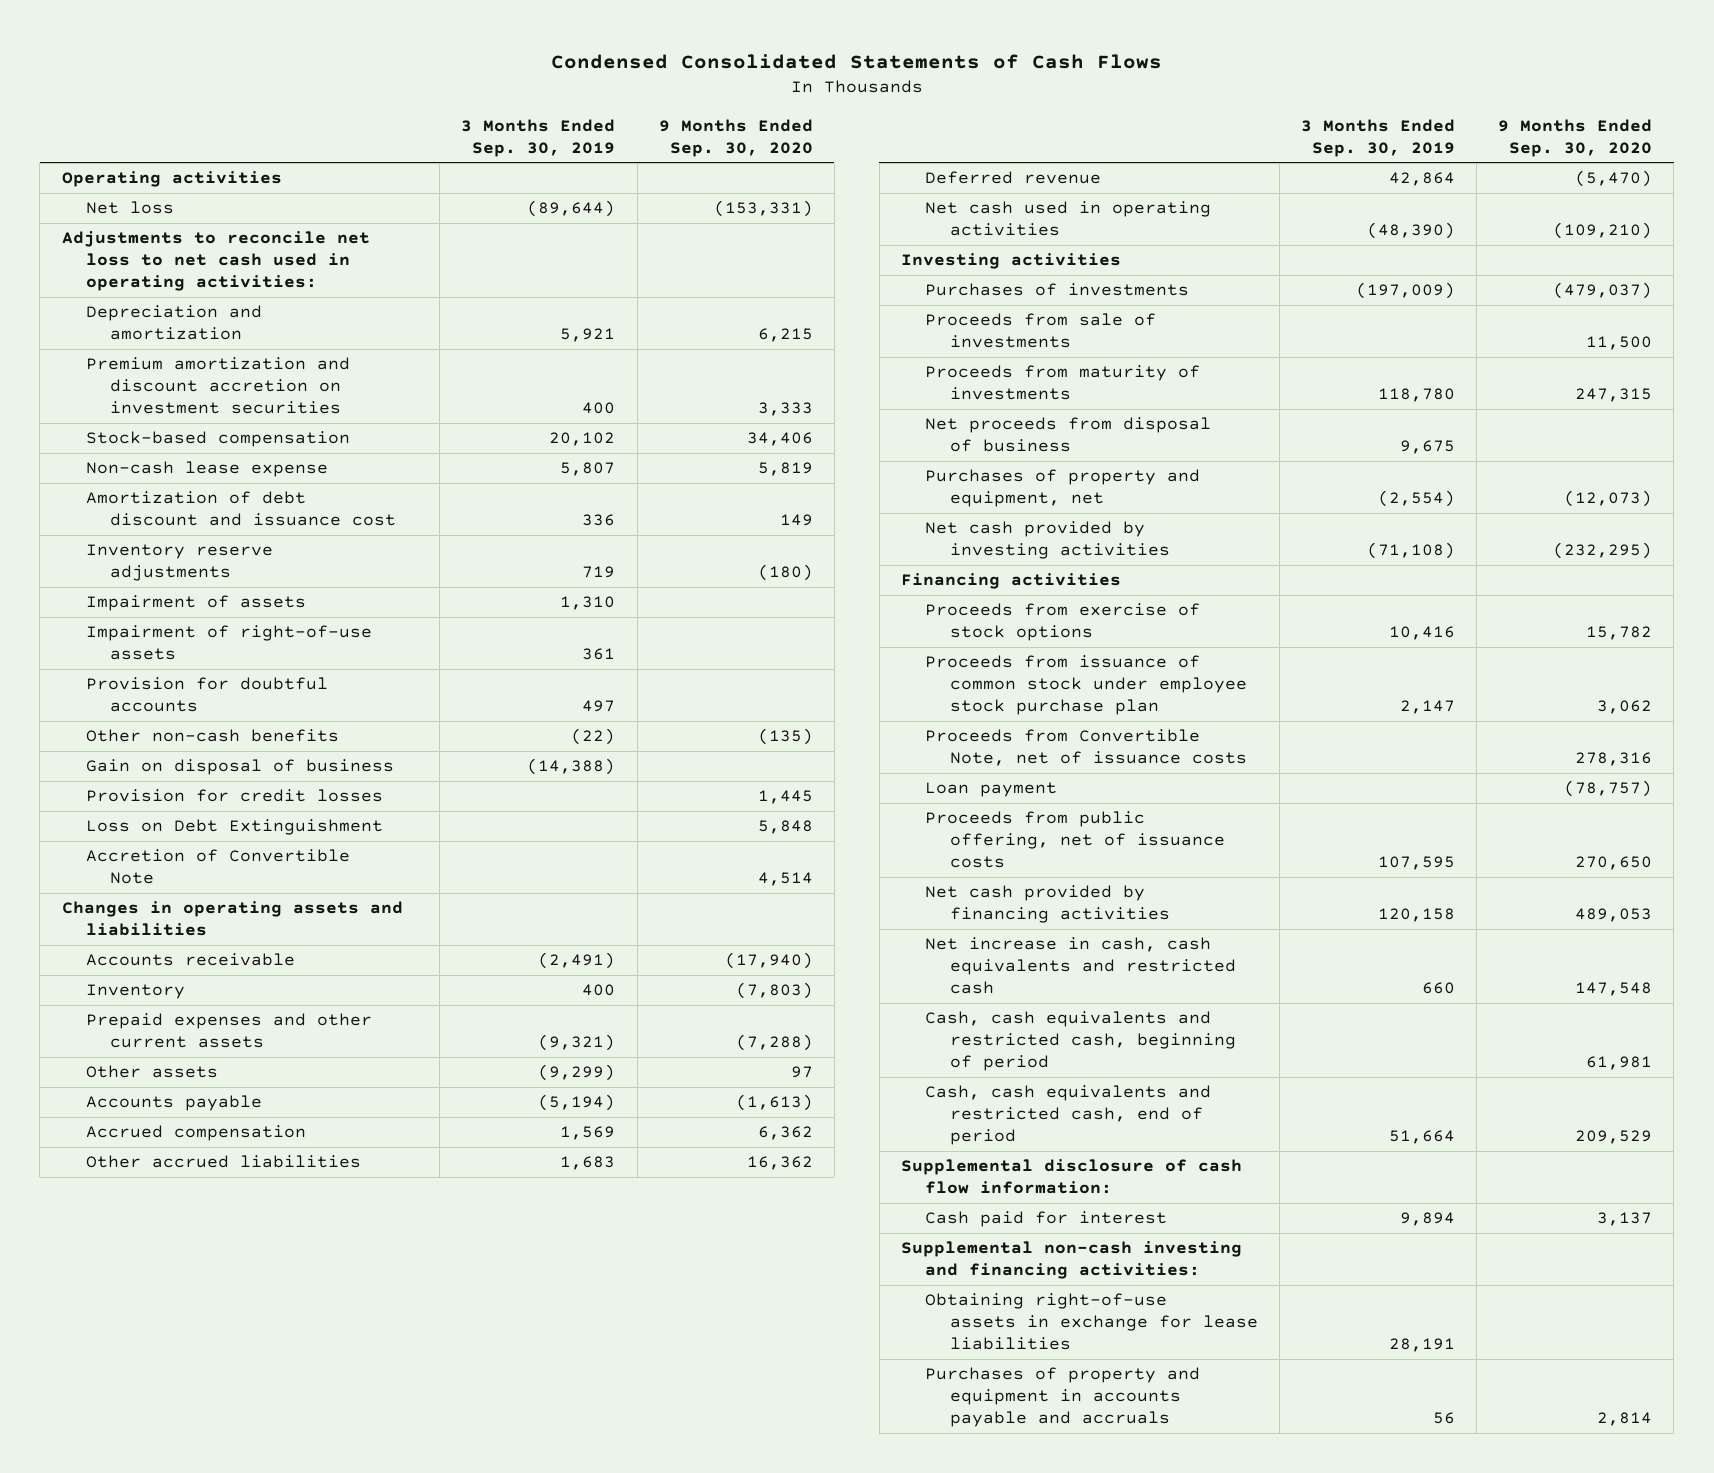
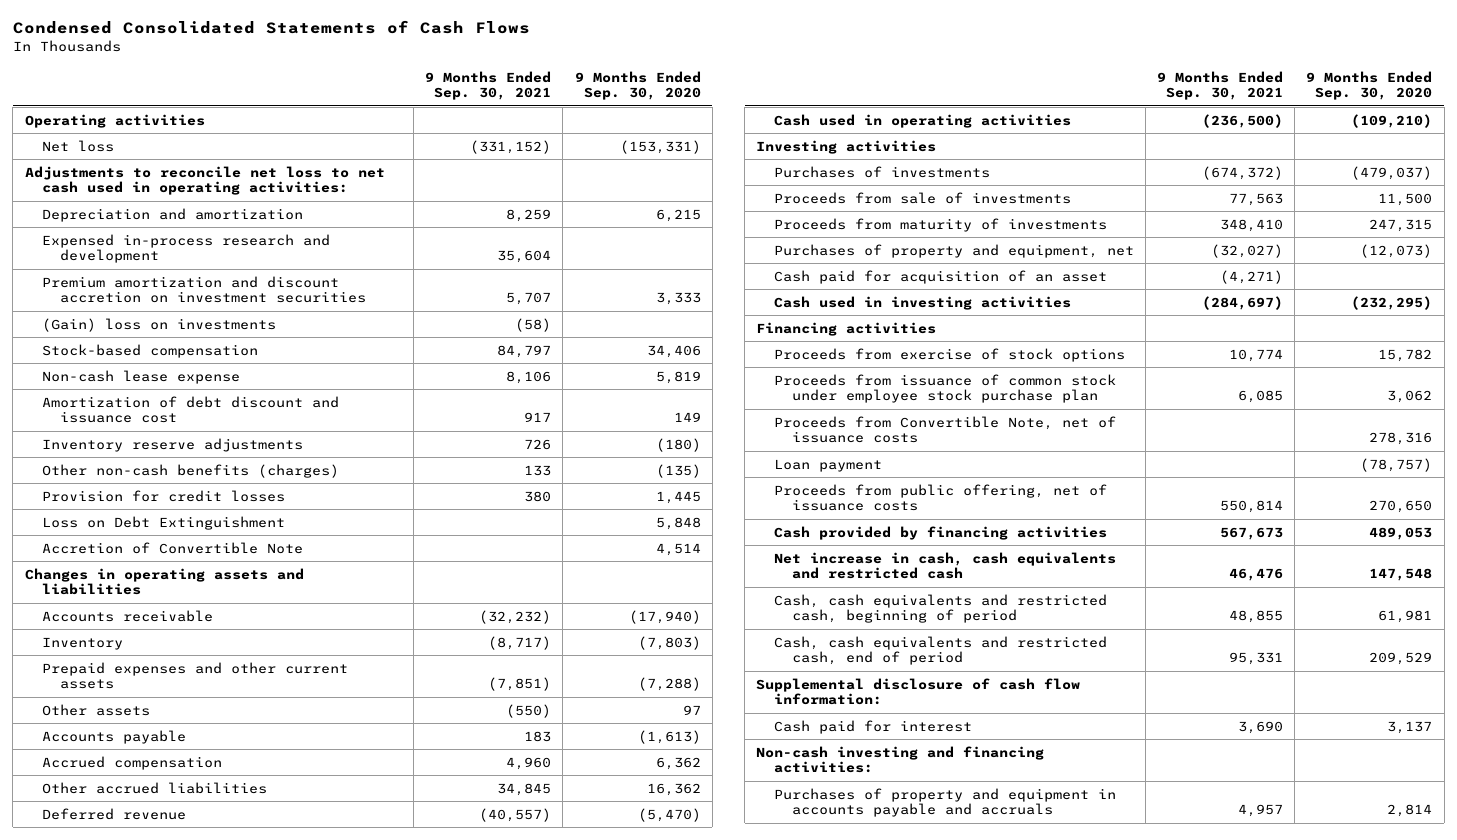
[461,118,616,157] 3 Months Ended Sep. 30, 2019 -> none
none -> [425,70,552,101] 9 Months Ended Sep. 30, 2021
none -> [42,233,331,264] Expensed in-process research and development
none -> [42,317,277,332] (Gain) loss on investments
[85,595,306,612] Impairment of assets -> none
[85,625,372,661] Impairment of right-of-use assets -> none
[85,677,328,713] Provision for doubtful accounts -> none
[85,759,394,776] Gain on disposal of business -> none
[85,729,339,743] Other non-cash benefits -> [42,463,340,478] Other non-cash benefits (charges)
[925,201,1212,237] Net cash used in operating activities -> [774,113,1072,128] Cash used in operating activities
[925,417,1212,453] Net proceeds from disposal of business -> none
none -> [774,269,1108,284] Cash paid for acquisition of an asset
[925,521,1170,560] Net cash provided by investing activities -> [774,295,1072,310] Cash used in investing activities
[925,885,1170,924] Net cash provided by financing activities -> [774,525,1108,540] Cash provided by financing activities
[925,1293,1258,1350] Obtaining right-of-use assets in exchange for lease liabilities -> none
[901,1241,1243,1280] Supplemental non-cash investing and financing activities: -> [756,745,1045,774] Non-cash investing and financing activities:

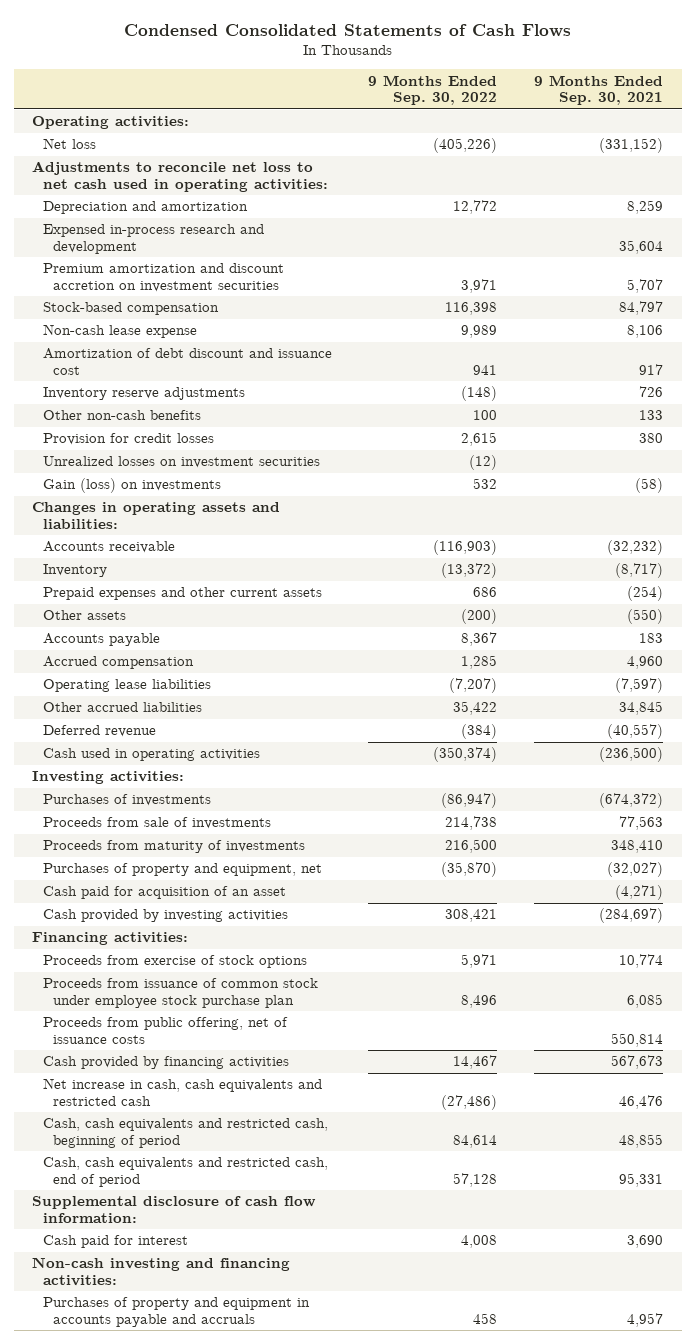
[574,70,701,101] 9 Months Ended Sep. 30, 2020 -> none
none -> [368,74,498,106] 9 Months Ended Sep. 30, 2022
[24,113,205,128] Operating activities -> [31,116,189,130] Operating activities:
[42,317,277,332] (Gain) loss on investments -> none
[42,463,340,478] Other non-cash benefits (charges) -> [42,410,201,421] Other non-cash benefits
[42,515,286,530] Loss on Debt Extinguishment -> none
[42,541,304,554] Accretion of Convertible Note -> none
none -> [42,456,320,469] Unrealized losses on investment securities
none -> [42,478,221,494] Gain (loss) on investments
[24,567,304,596] Changes in operating assets and liabilities -> [31,502,280,529] Changes in operating assets and liabilities:
[488,677,552,692] (7,851) -> [627,586,664,602] (254)
none -> [42,679,211,693] Operating lease liabilities
[756,139,937,154] Investing activities -> [31,771,184,785] Investing activities:
[774,295,1072,310] Cash used in investing activities -> [42,909,288,923] Cash provided by investing activities
[756,321,937,336] Financing activities -> [31,932,188,946] Financing activities:
[774,415,1117,444] Proceeds from Convertible Note, net of issuance costs -> none
[774,458,883,472] Loan payment -> none

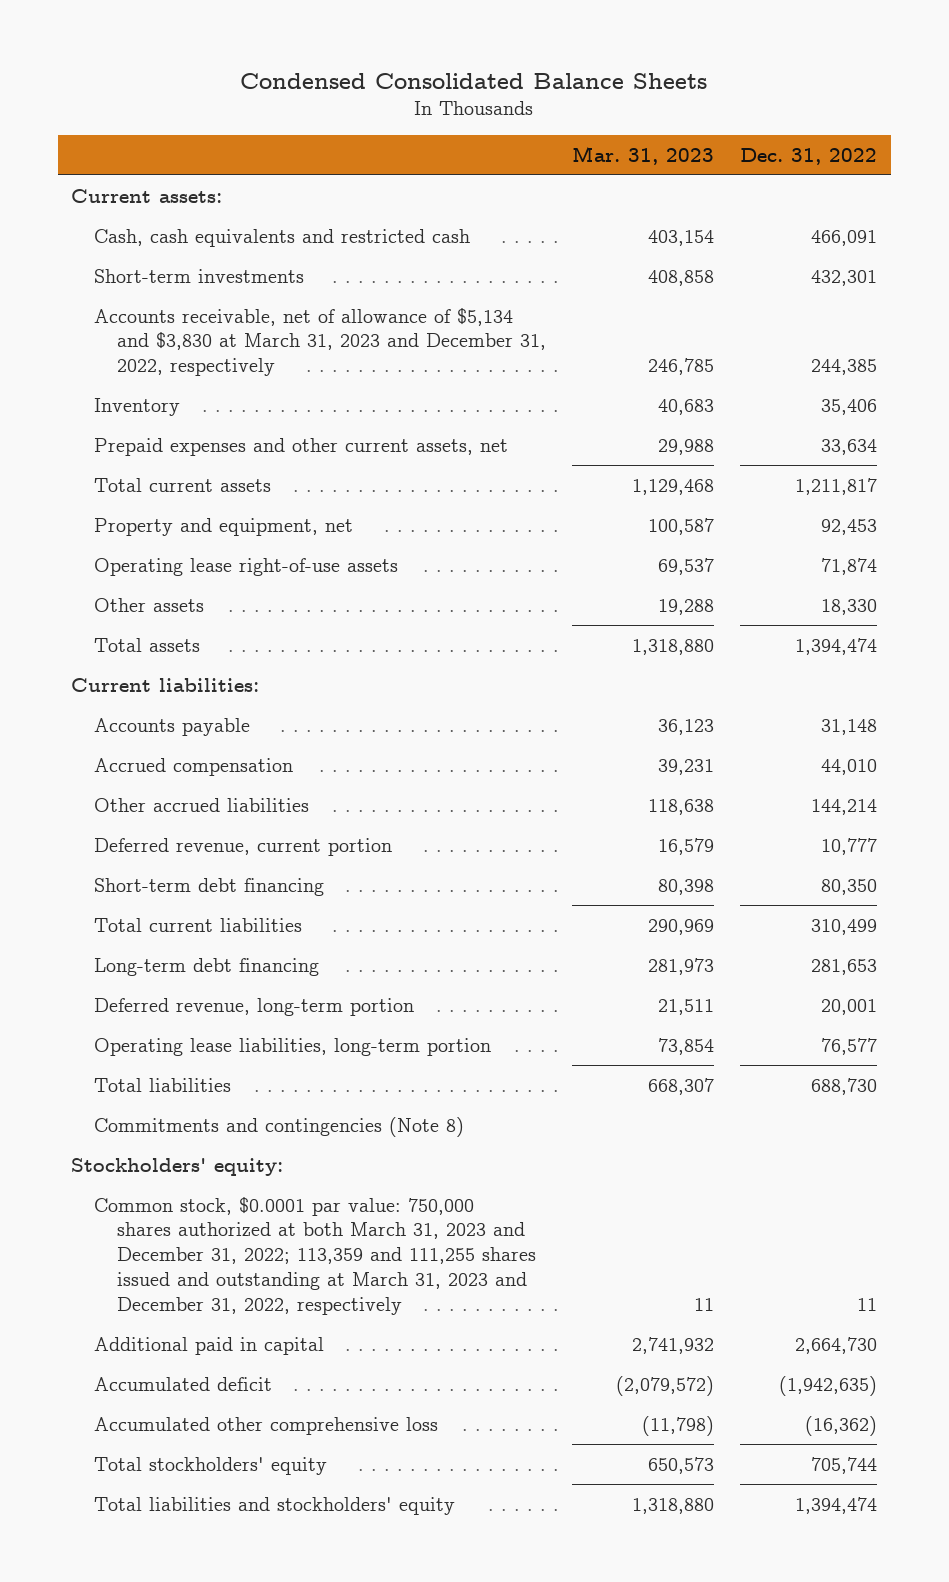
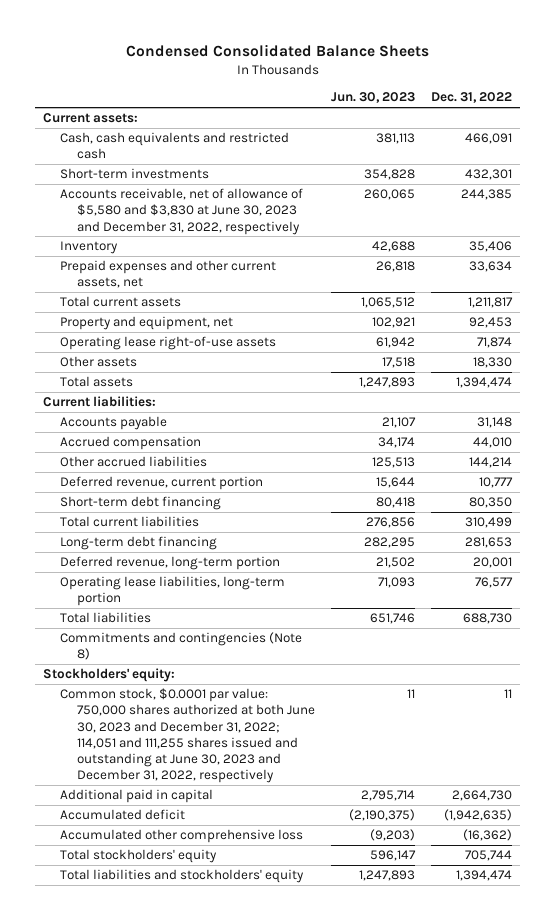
[571,145,714,165] Mar. 31, 2023 -> none
none -> [331,92,416,104] Jun. 30, 2023
[93,307,546,377] Accounts receivable, net of allowance of $5,134 and $3,830 at March 31, 2023 and December 31, 2022, respectively -> [60,188,304,235] Accounts receivable, net of allowance of $5,580 and $3,830 at June 30, 2023 and December 31, 2022, respectively
[93,1196,536,1315] Common stock, $0.0001 par value: 750,000 shares authorized at both March 31, 2023 and December 31, 2022; 113,359 and 111,255 shares issued and outstanding at March 31, 2023 and December 31, 2022, respectively -> [60,688,316,784] Common stock, $0.0001 par value: 750,000 shares authorized at both June 30, 2023 and December 31, 2022; 114,051 and 111,255 shares issued and outstanding at June 30, 2023 and December 31, 2022, respectively

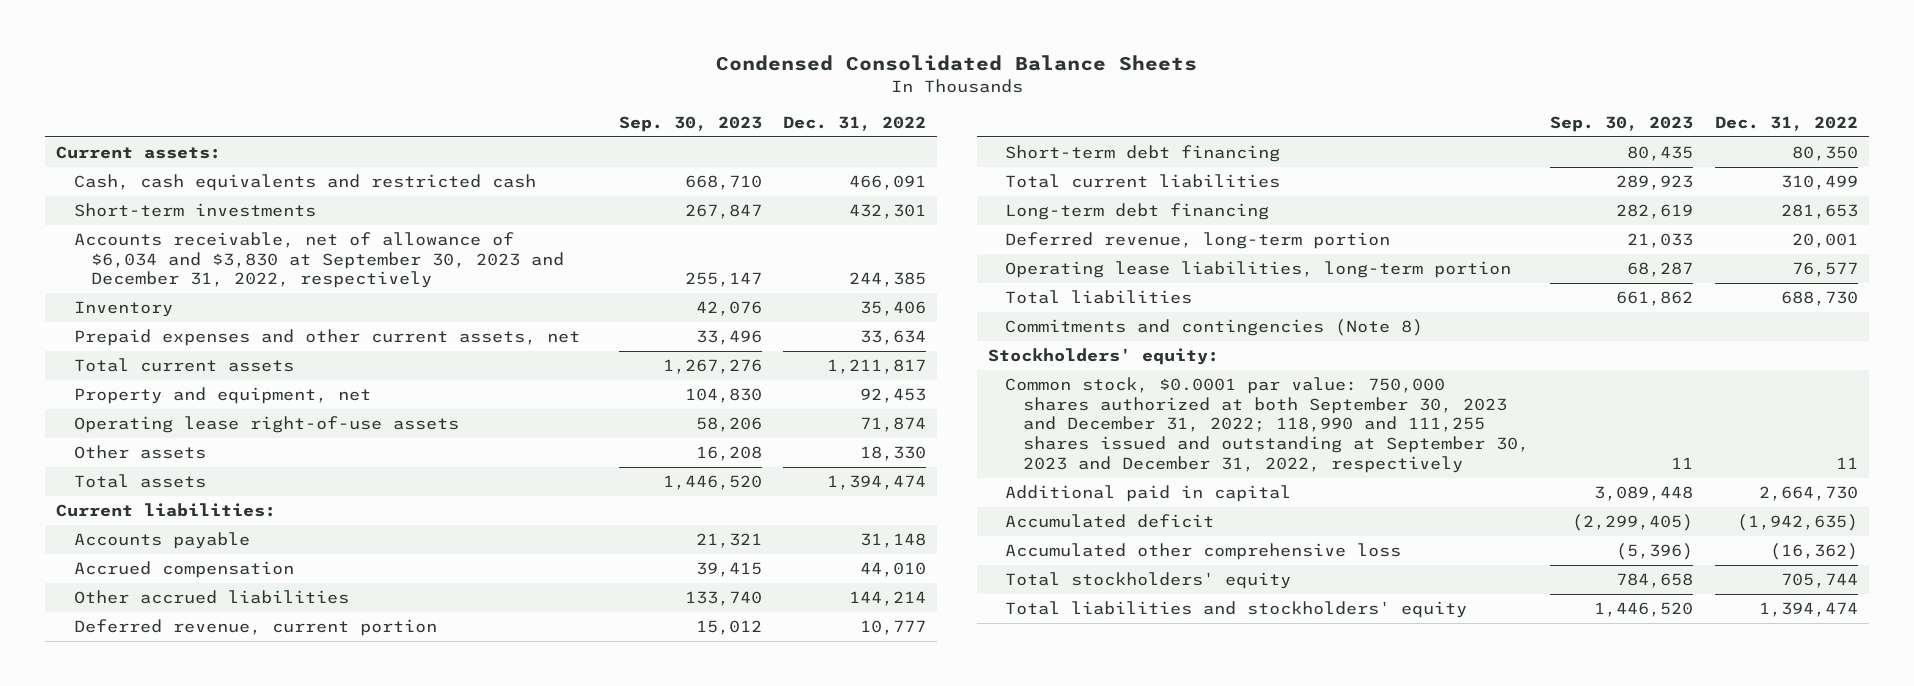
[331,92,416,104] Jun. 30, 2023 -> none
none -> [618,116,762,133] Sep. 30, 2023
[60,188,304,235] Accounts receivable, net of allowance of $5,580 and $3,830 at June 30, 2023 and December 31, 2022, respectively -> [73,231,564,289] Accounts receivable, net of allowance of $6,034 and $3,830 at September 30, 2023 and December 31, 2022, respectively
[60,688,316,784] Common stock, $0.0001 par value: 750,000 shares authorized at both June 30, 2023 and December 31, 2022; 114,051 and 111,255 shares issued and outstanding at June 30, 2023 and December 31, 2022, respectively -> [1005,376,1529,473] Common stock, $0.0001 par value: 750,000 shares authorized at both September 30, 2023 and December 31, 2022; 118,990 and 111,255 shares issued and outstanding at September 30, 2023 and December 31, 2022, respectively

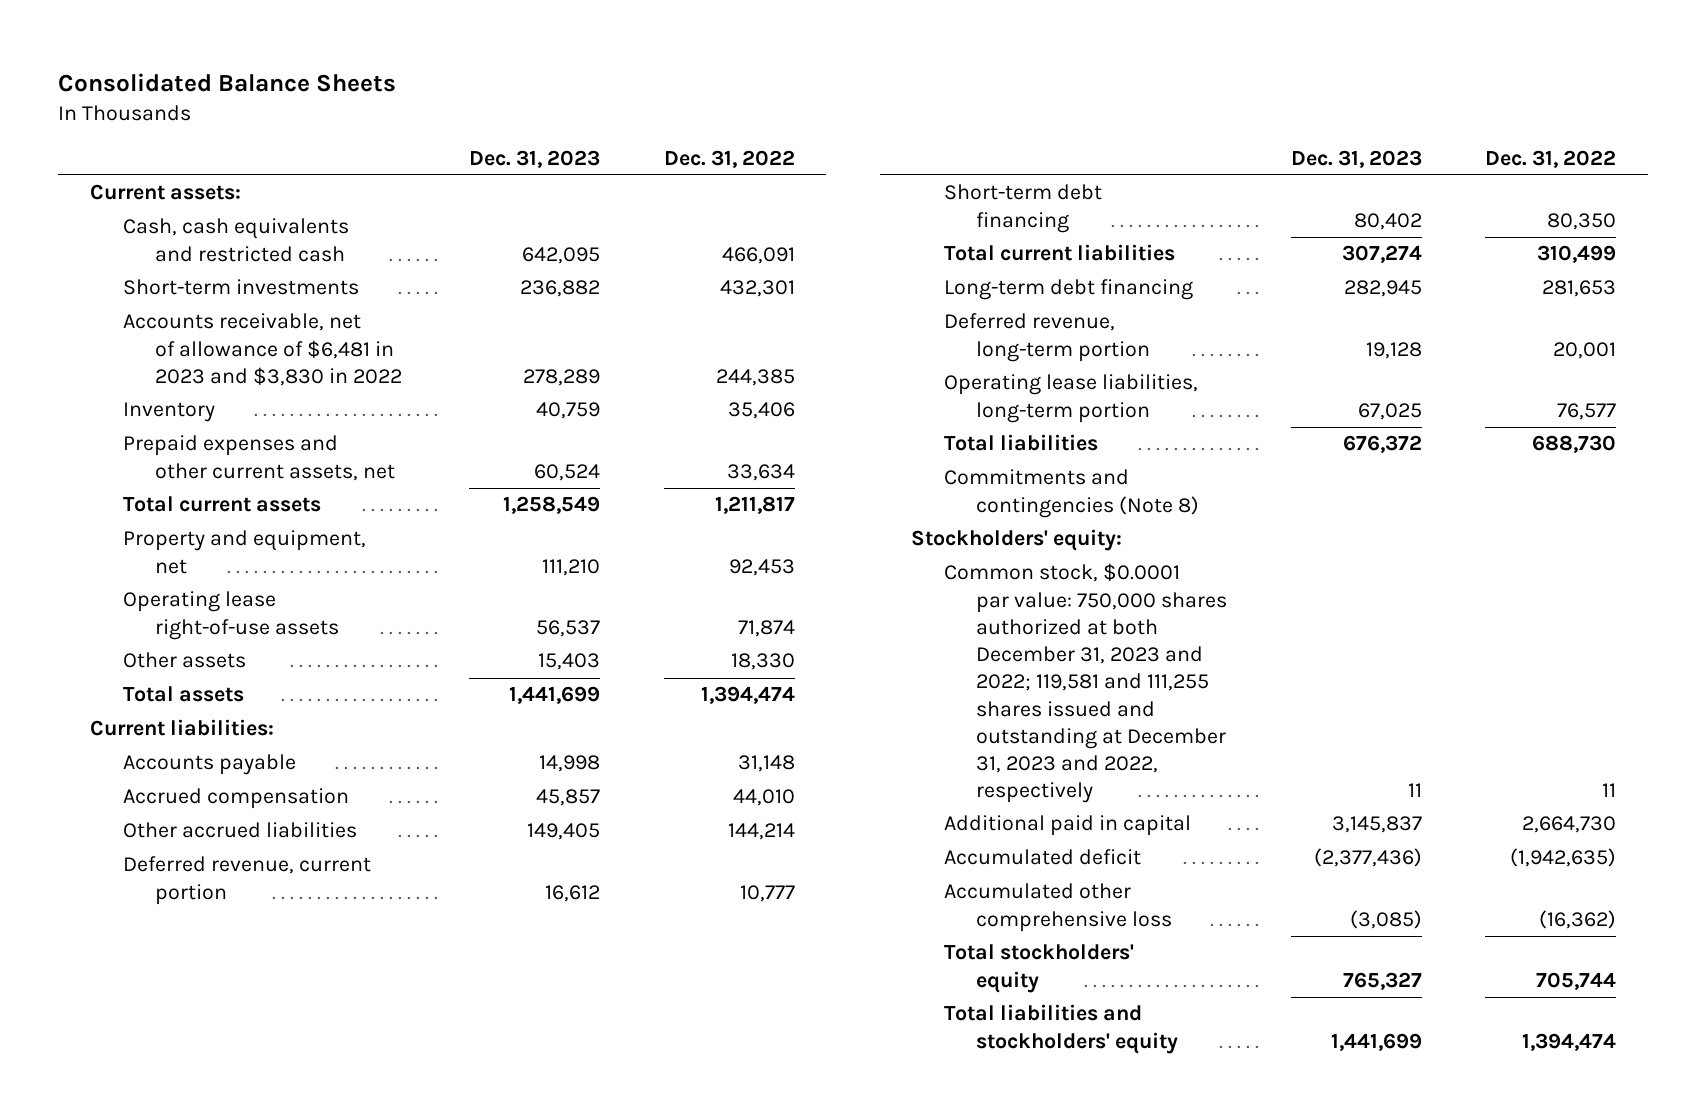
[716,55,1198,72] Condensed Consolidated Balance Sheets -> [58,73,397,93] Consolidated Balance Sheets
[618,116,762,133] Sep. 30, 2023 -> none
none -> [469,149,601,168] Dec. 31, 2023
[73,231,564,289] Accounts receivable, net of allowance of $6,034 and $3,830 at September 30, 2023 and December 31, 2022, respectively -> [122,313,403,386] Accounts receivable, net of allowance of $6,481 in 2023 and $3,830 in 2022
[1005,376,1529,473] Common stock, $0.0001 par value: 750,000 shares authorized at both September 30, 2023 and December 31, 2022; 118,990 and 111,255 shares issued and outstanding at September 30, 2023 and December 31, 2022, respectively -> [943,563,1228,804] Common stock, $0.0001 par value: 750,000 shares authorized at both December 31, 2023 and 2022; 119,581 and 111,255 shares issued and outstanding at December 31, 2023 and 2022, respectively

